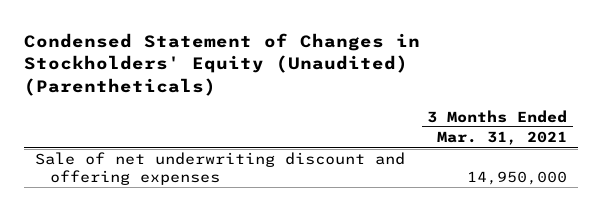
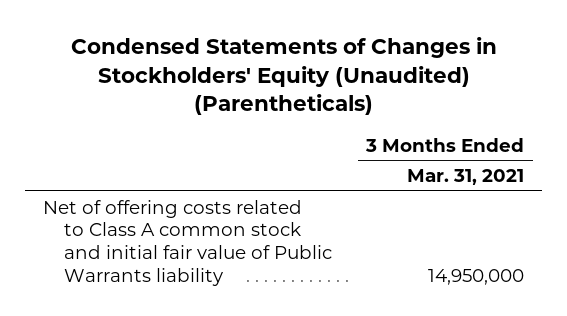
[24,32,421,96] Condensed Statement of Changes in Stockholders' Equity (Unaudited) (Parentheticals) -> [70,36,497,116] Condensed Statements of Changes in Stockholders' Equity (Unaudited) (Parentheticals)
[35,152,406,185] Sale of net underwriting discount and offering expenses -> [42,199,332,286] Net of offering costs related to Class A common stock and initial fair value of Public Warrants liability

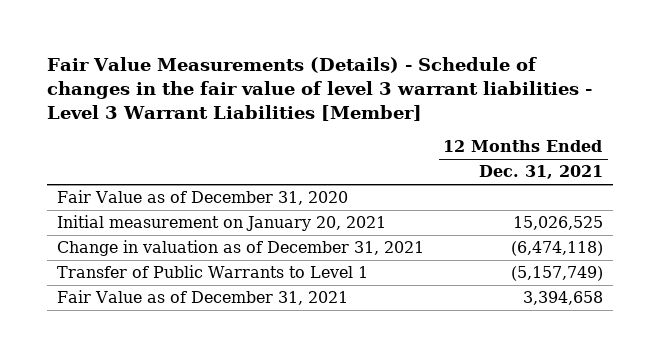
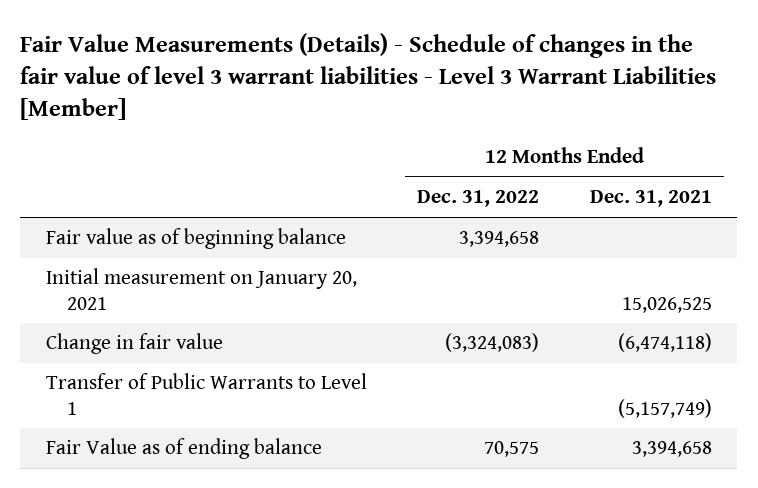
none -> [417,190,540,208] Dec. 31, 2022
[57,190,349,206] Fair Value as of December 31, 2020 -> [45,228,346,250] Fair value as of beginning balance
[57,240,425,257] Change in valuation as of December 31, 2021 -> [45,333,223,355] Change in fair value
[57,290,349,306] Fair Value as of December 31, 2021 -> [45,438,322,460] Fair Value as of ending balance

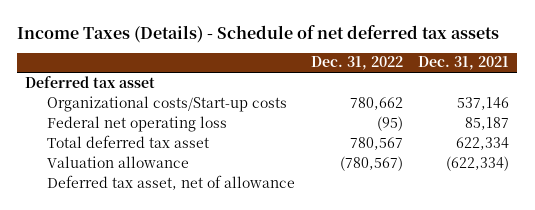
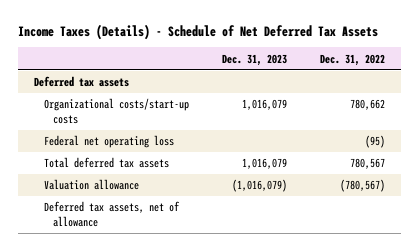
[17,24,500,43] Income Taxes (Details) - Schedule of net deferred tax assets -> [17,23,378,40] Income Taxes (Details) - Schedule of Net Deferred Tax Assets
[418,56,510,71] Dec. 31, 2021 -> none
none -> [221,53,287,66] Dec. 31, 2023
[25,75,156,88] Deferred tax asset -> [34,76,130,88] Deferred tax assets
[47,95,288,112] Organizational costs/Start-up costs -> [43,98,189,124] Organizational costs/start-up costs
[47,134,210,148] Total deferred tax asset -> [43,157,169,169] Total deferred tax assets
[47,174,296,190] Deferred tax asset, net of allowance -> [43,201,180,227] Deferred tax assets, net of allowance

